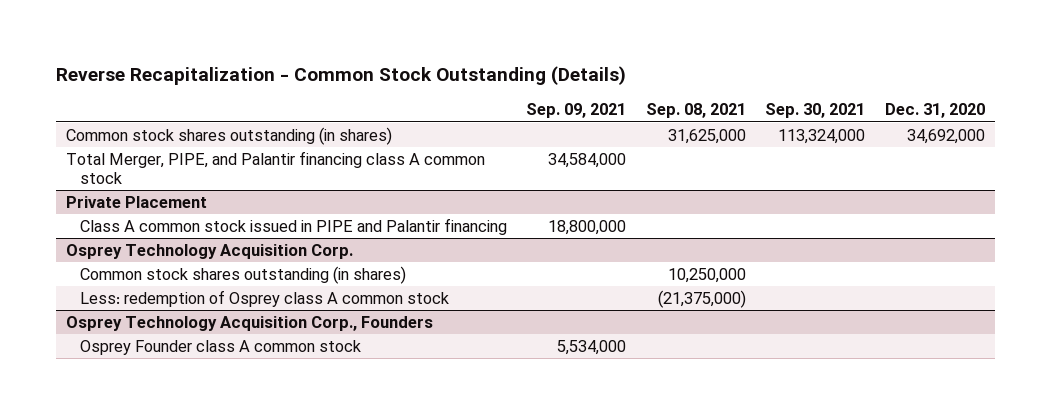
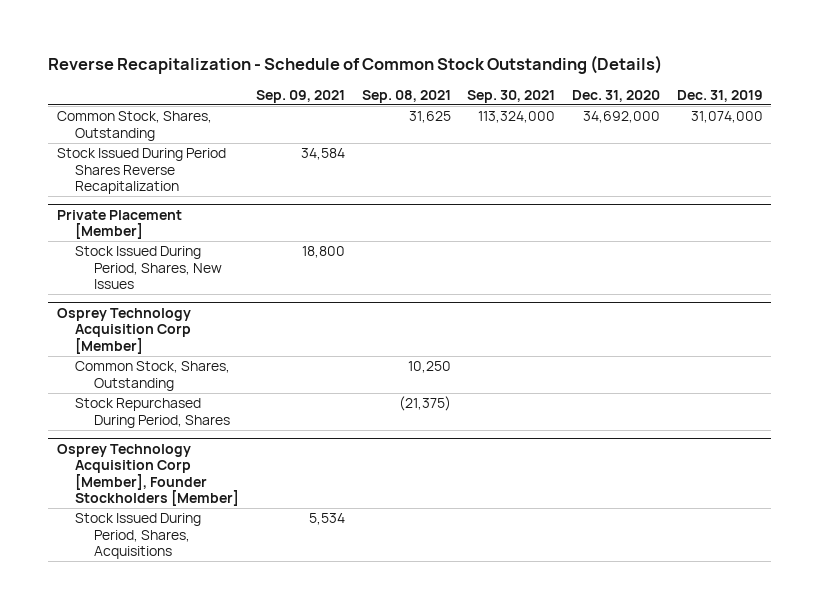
[55,66,626,86] Reverse Recapitalization - Common Stock Outstanding (Details) -> [48,55,663,75] Reverse Recapitalization - Schedule of Common Stock Outstanding (Details)
none -> [676,89,763,102] Dec. 31, 2019
[65,150,485,184] Total Merger, PIPE, and Palantir financing class A common stock -> none
[79,217,507,235] Class A common stock issued in PIPE and Palantir financing -> none
[79,289,449,307] Less: redemption of Osprey class A common stock -> none
[79,339,361,355] Osprey Founder class A common stock -> none
[65,126,392,145] Common stock shares outstanding (in shares) -> [56,111,212,141] Common Stock, Shares, Outstanding
[667,128,746,144] 31,625,000 -> [408,111,451,124] 31,625
none -> [56,148,226,195] Stock Issued During Period Shares Reverse Recapitalization
[65,195,207,208] Private Placement -> [56,209,182,240] Private Placement [Member]
none -> [75,246,223,290] Stock Issued During Period, Shares, New Issues
[65,243,353,259] Osprey Technology Acquisition Corp. -> [56,307,192,354] Osprey Technology Acquisition Corp [Member]
[79,265,406,284] Common stock shares outstanding (in shares) -> [75,361,231,391] Common Stock, Shares, Outstanding
[667,267,746,283] 10,250,000 -> [407,361,451,374] 10,250
none -> [75,398,231,428] Stock Repurchased During Period, Shares
[65,315,433,331] Osprey Technology Acquisition Corp., Founders -> [56,443,240,507] Osprey Technology Acquisition Corp [Member], Founder Stockholders [Member]
none -> [75,513,202,560] Stock Issued During Period, Shares, Acquisitions

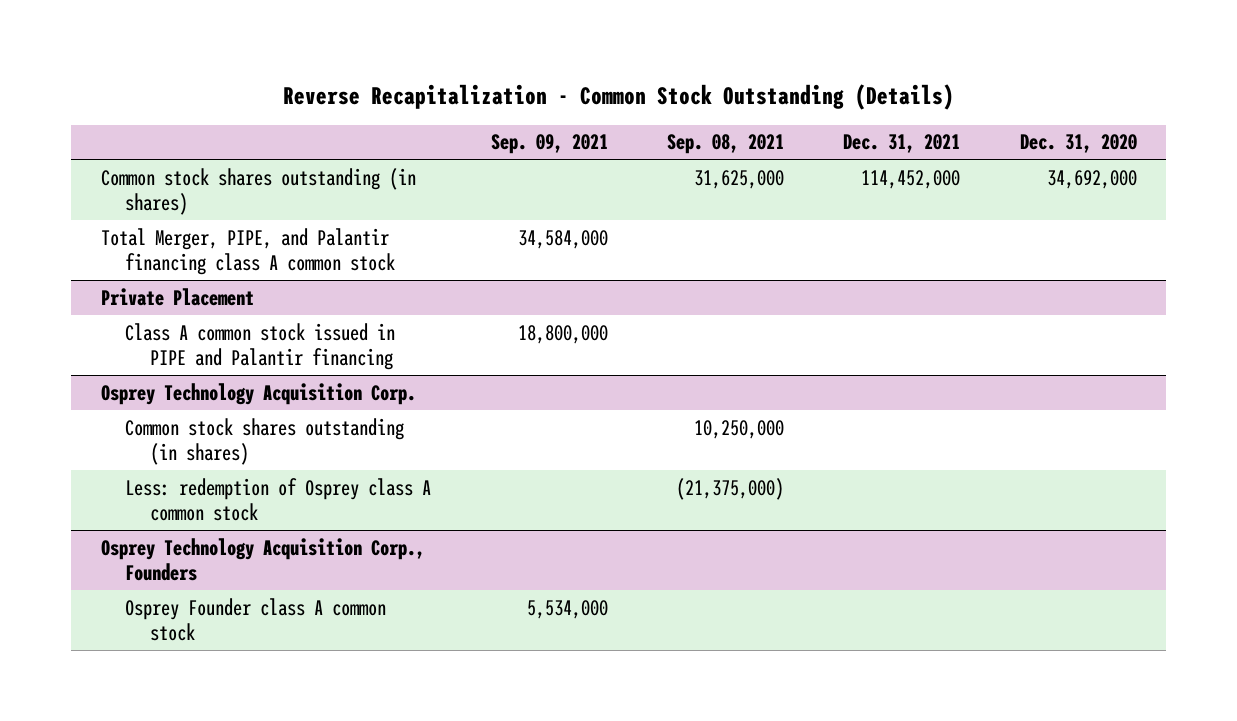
[48,55,663,75] Reverse Recapitalization - Schedule of Common Stock Outstanding (Details) -> [282,83,954,110] Reverse Recapitalization - Common Stock Outstanding (Details)
[467,89,556,103] Sep. 30, 2021 -> none
[676,89,763,102] Dec. 31, 2019 -> none
none -> [843,134,961,154] Dec. 31, 2021
[56,148,226,195] Stock Issued During Period Shares Reverse Recapitalization -> none
[75,246,223,290] Stock Issued During Period, Shares, New Issues -> none
[75,398,231,428] Stock Repurchased During Period, Shares -> none
[75,513,202,560] Stock Issued During Period, Shares, Acquisitions -> none
[56,111,212,141] Common Stock, Shares, Outstanding -> [100,167,416,215] Common stock shares outstanding (in shares)
[408,111,451,124] 31,625 -> [693,169,784,189] 31,625,000
none -> [100,227,396,275] Total Merger, PIPE, and Palantir financing class A common stock
[56,209,182,240] Private Placement [Member] -> [100,287,254,306] Private Placement
none -> [125,322,396,370] Class A common stock issued in PIPE and Palantir financing
[56,307,192,354] Osprey Technology Acquisition Corp [Member] -> [100,382,416,405] Osprey Technology Acquisition Corp.
[75,361,231,391] Common Stock, Shares, Outstanding -> [125,417,405,465] Common stock shares outstanding (in shares)
[407,361,451,374] 10,250 -> [693,419,784,439] 10,250,000
none -> [125,477,432,521] Less: redemption of Osprey class A common stock
[56,443,240,507] Osprey Technology Acquisition Corp [Member], Founder Stockholders [Member] -> [100,537,425,581] Osprey Technology Acquisition Corp., Founders
none -> [125,597,387,641] Osprey Founder class A common stock

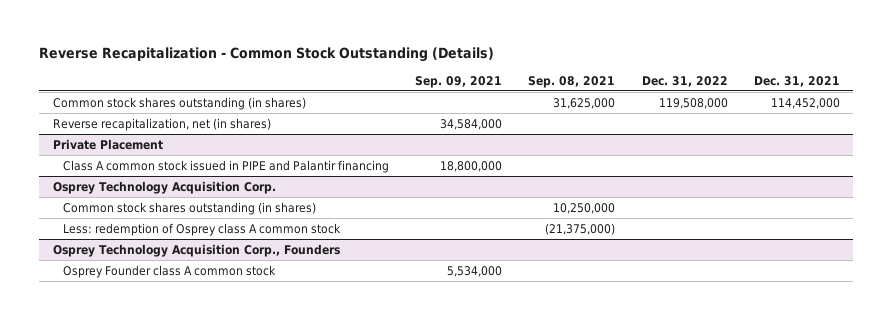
[1019,134,1137,154] Dec. 31, 2020 -> none
none -> [641,75,728,87] Dec. 31, 2022
[100,227,396,275] Total Merger, PIPE, and Palantir financing class A common stock -> [52,117,271,131] Reverse recapitalization, net (in shares)

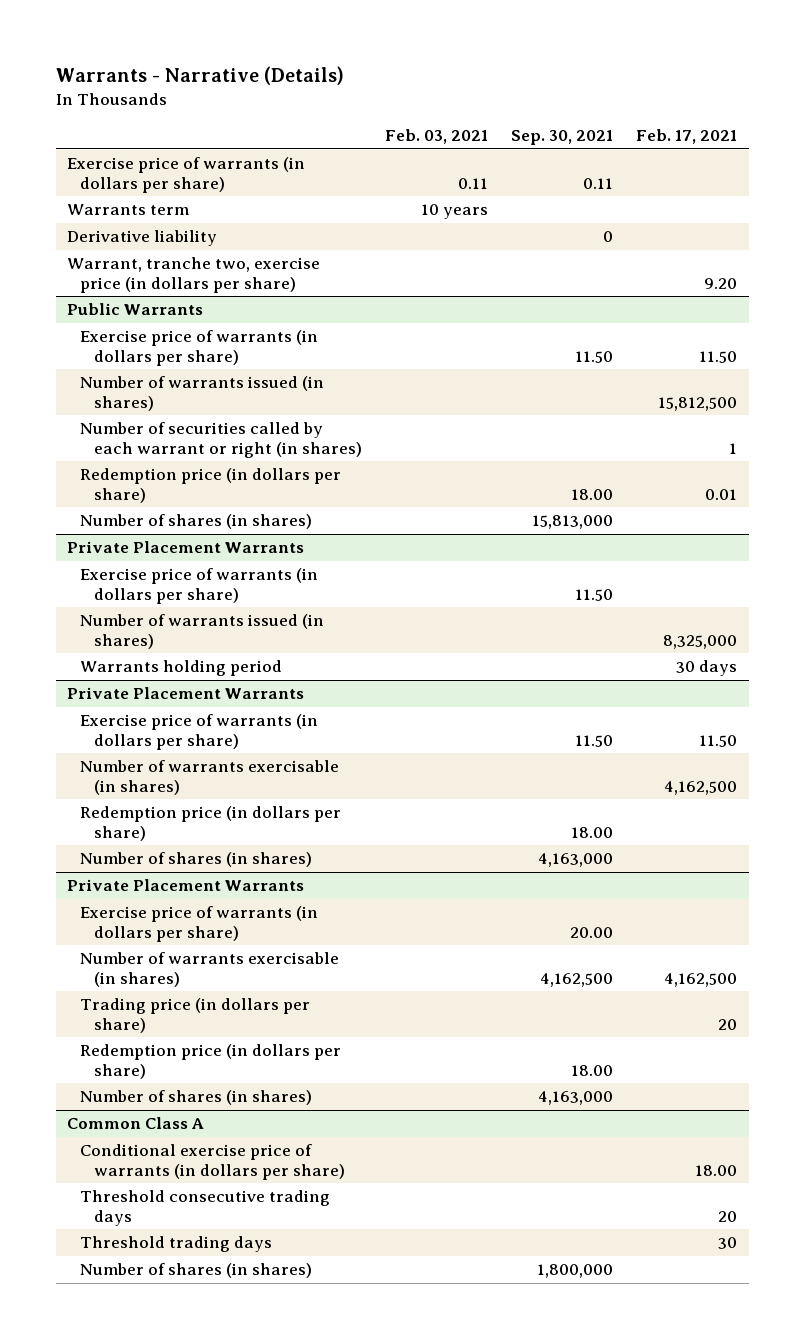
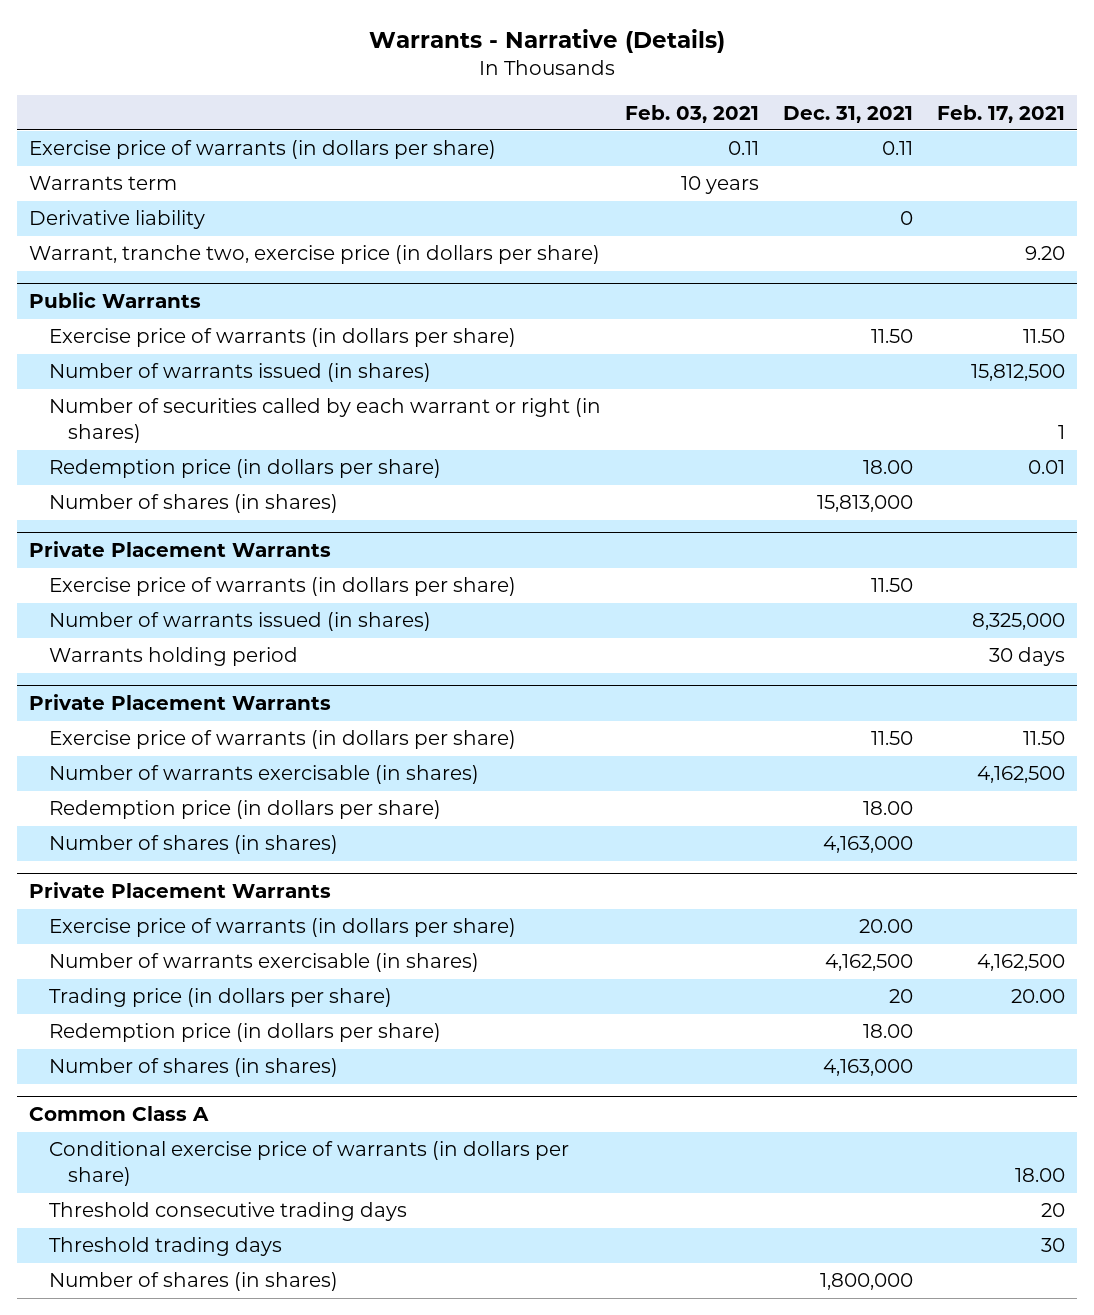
[510,129,613,145] Sep. 30, 2021 -> none
none -> [782,105,913,123] Dec. 31, 2021
[717,1018,737,1030] 20 -> [1011,989,1066,1004] 20.00

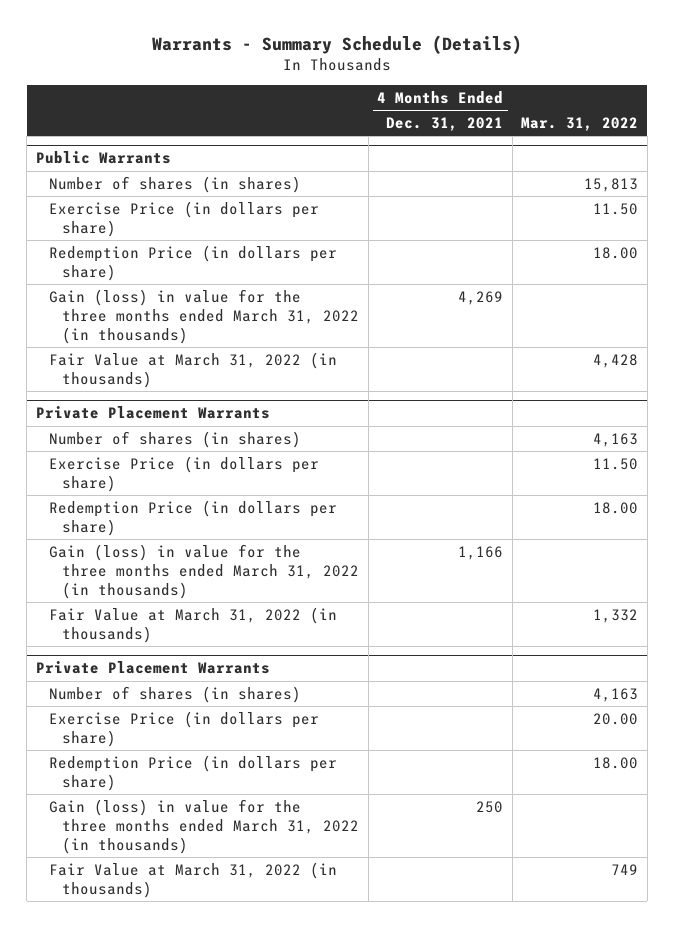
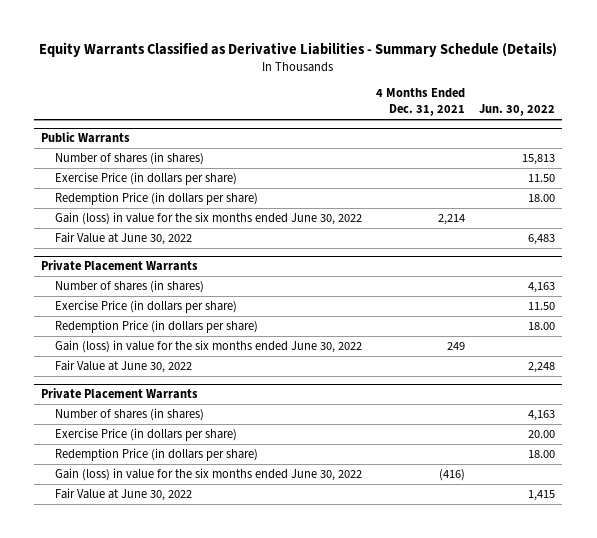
[151,35,522,55] Warrants - Summary Schedule (Details) -> [39,41,558,57] Equity Warrants Classified as Derivative Liabilities - Summary Schedule (Details)
[521,117,639,132] Mar. 31, 2022 -> none
none -> [479,104,556,117] Jun. 30, 2022
[48,288,360,345] Gain (loss) in value for the three months ended March 31, 2022 (in thousands) -> [54,212,362,226] Gain (loss) in value for the six months ended June 30, 2022
[458,290,504,305] 4,269 -> [437,214,465,226] 2,214
[48,351,337,388] Fair Value at March 31, 2022 (in thousands) -> [54,232,192,246] Fair Value at June 30, 2022
[48,543,360,600] Gain (loss) in value for the three months ended March 31, 2022 (in thousands) -> [54,340,362,354] Gain (loss) in value for the six months ended June 30, 2022
[458,545,504,560] 1,166 -> [446,342,465,351] 249
[48,606,337,643] Fair Value at March 31, 2022 (in thousands) -> [54,360,192,374] Fair Value at June 30, 2022
[48,798,360,855] Gain (loss) in value for the three months ended March 31, 2022 (in thousands) -> [54,468,362,482] Gain (loss) in value for the six months ended June 30, 2022
[476,800,504,813] 250 -> [438,469,465,482] (416)
[48,861,337,898] Fair Value at March 31, 2022 (in thousands) -> [54,488,192,502] Fair Value at June 30, 2022

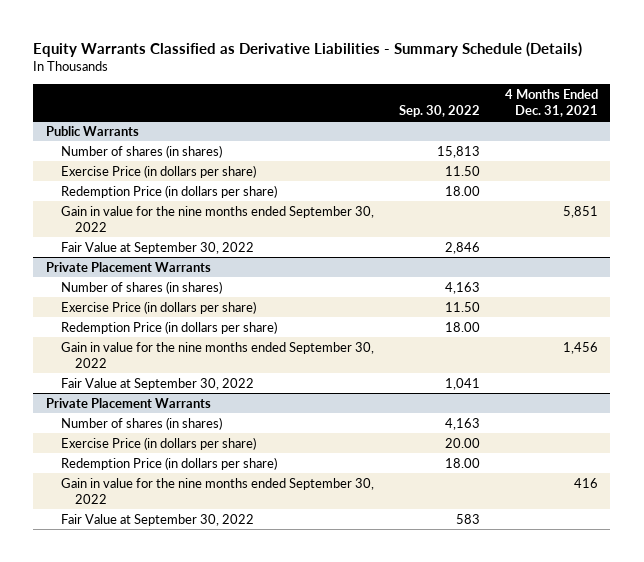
[479,104,556,117] Jun. 30, 2022 -> none
none -> [398,104,480,117] Sep. 30, 2022
[54,212,362,226] Gain (loss) in value for the six months ended June 30, 2022 -> [60,205,374,232] Gain in value for the nine months ended September 30, 2022
[437,214,465,226] 2,214 -> [562,205,598,218] 5,851
[54,232,192,246] Fair Value at June 30, 2022 -> [60,241,254,254] Fair Value at September 30, 2022
[54,340,362,354] Gain (loss) in value for the six months ended June 30, 2022 -> [60,341,374,368] Gain in value for the nine months ended September 30, 2022
[446,342,465,351] 249 -> [562,341,598,354] 1,456
[54,360,192,374] Fair Value at June 30, 2022 -> [60,377,254,390] Fair Value at September 30, 2022
[54,468,362,482] Gain (loss) in value for the six months ended June 30, 2022 -> [60,477,374,504] Gain in value for the nine months ended September 30, 2022
[438,469,465,482] (416) -> [573,477,598,488] 416
[54,488,192,502] Fair Value at June 30, 2022 -> [60,513,254,526] Fair Value at September 30, 2022

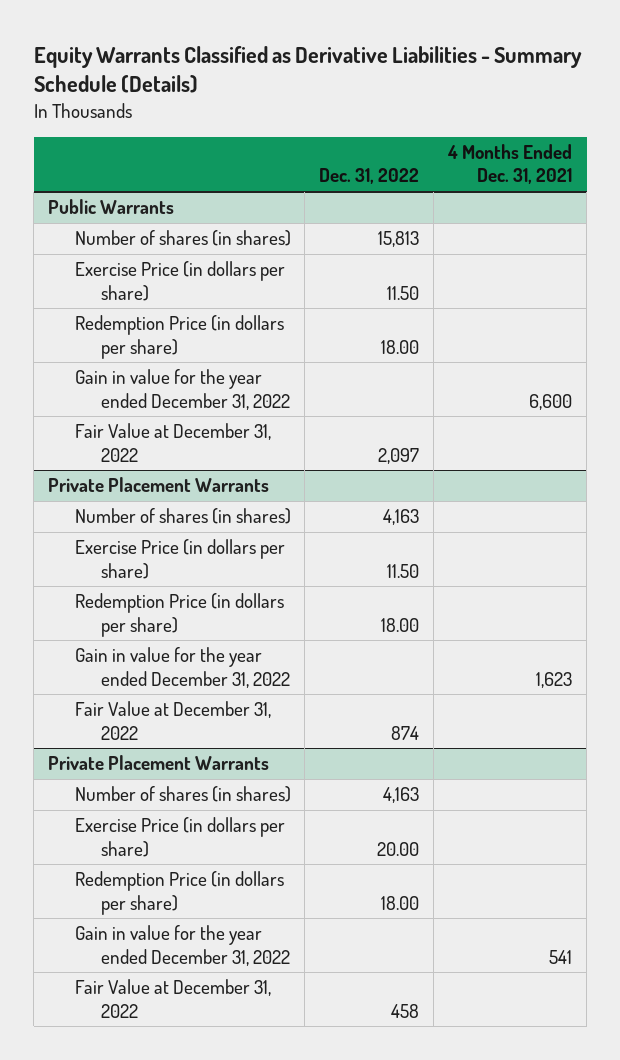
[398,104,480,117] Sep. 30, 2022 -> none
none -> [319,168,420,185] Dec. 31, 2022
[60,205,374,232] Gain in value for the nine months ended September 30, 2022 -> [74,369,291,410] Gain in value for the year ended December 31, 2022
[562,205,598,218] 5,851 -> [529,393,573,410] 6,600
[60,241,254,254] Fair Value at September 30, 2022 -> [74,423,271,462] Fair Value at December 31, 2022
[60,341,374,368] Gain in value for the nine months ended September 30, 2022 -> [74,647,291,688] Gain in value for the year ended December 31, 2022
[562,341,598,354] 1,456 -> [536,671,573,688] 1,623
[60,377,254,390] Fair Value at September 30, 2022 -> [74,701,271,740] Fair Value at December 31, 2022
[60,477,374,504] Gain in value for the nine months ended September 30, 2022 -> [74,925,291,966] Gain in value for the year ended December 31, 2022
[573,477,598,488] 416 -> [549,949,573,964] 541
[60,513,254,526] Fair Value at September 30, 2022 -> [74,979,271,1018] Fair Value at December 31, 2022

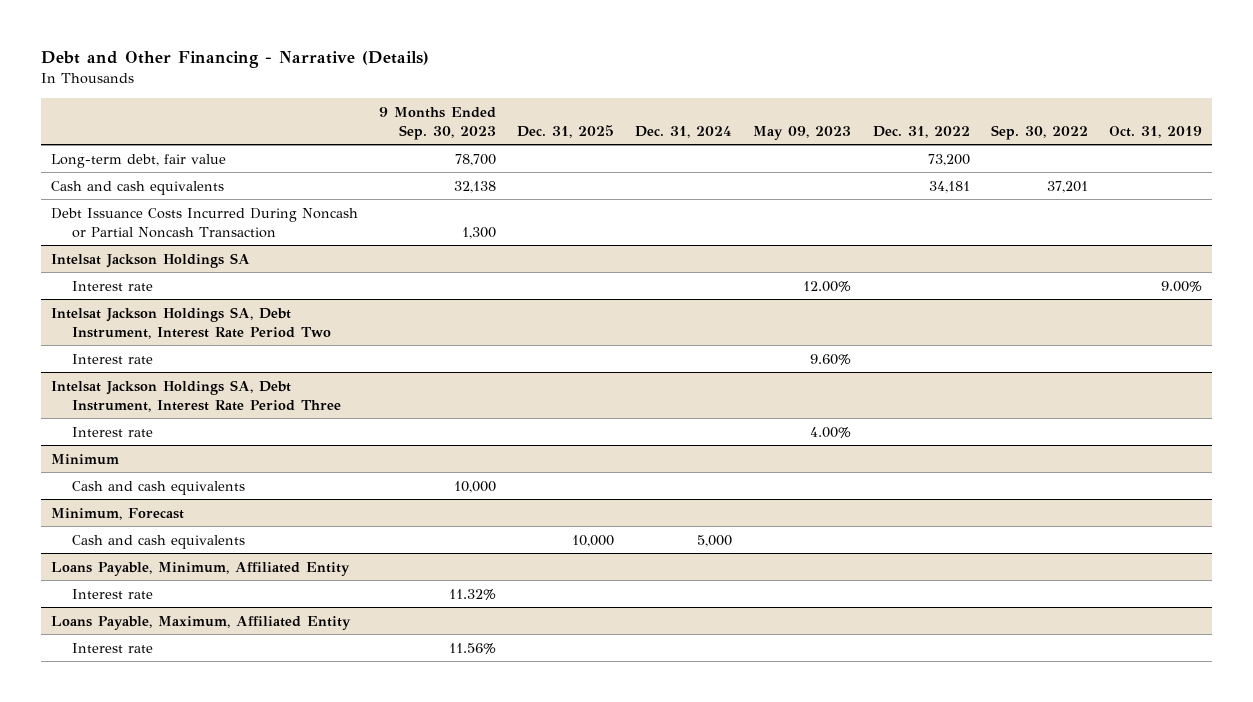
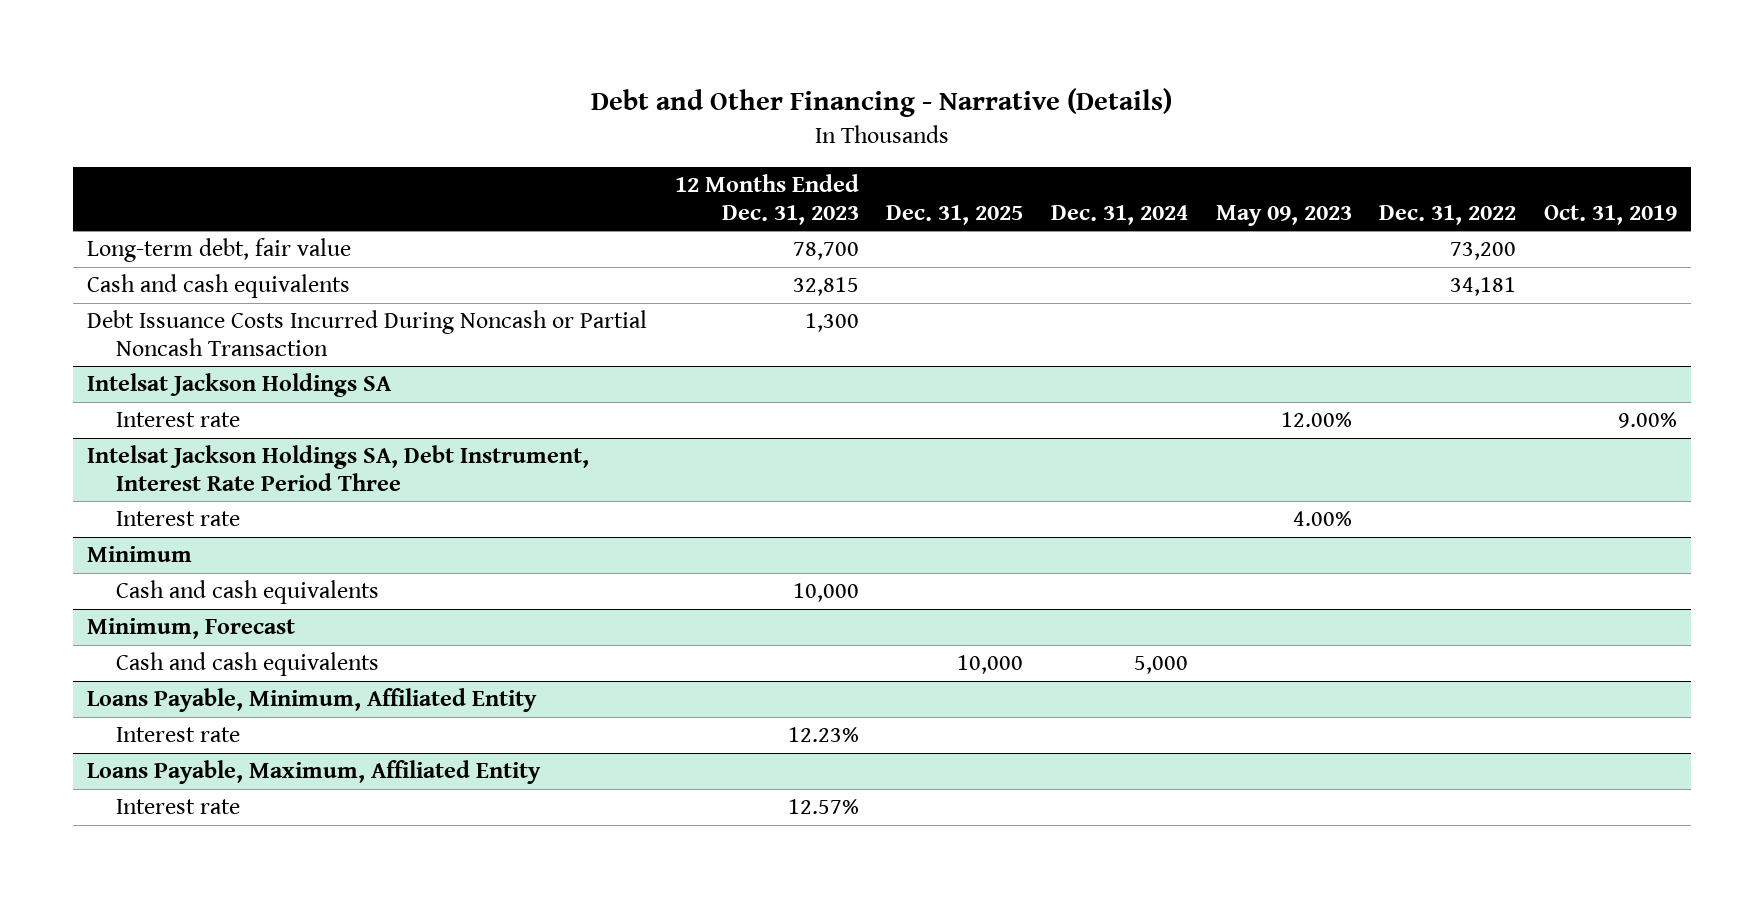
[379,106,497,140] 9 Months Ended Sep. 30, 2023 -> none
[990,124,1088,140] Sep. 30, 2022 -> none
none -> [674,173,859,225] 12 Months Ended Dec. 31, 2023
[51,306,332,339] Intelsat Jackson Holdings SA, Debt Instrument, Interest Rate Period Two -> none
[72,353,154,364] Interest rate -> none

